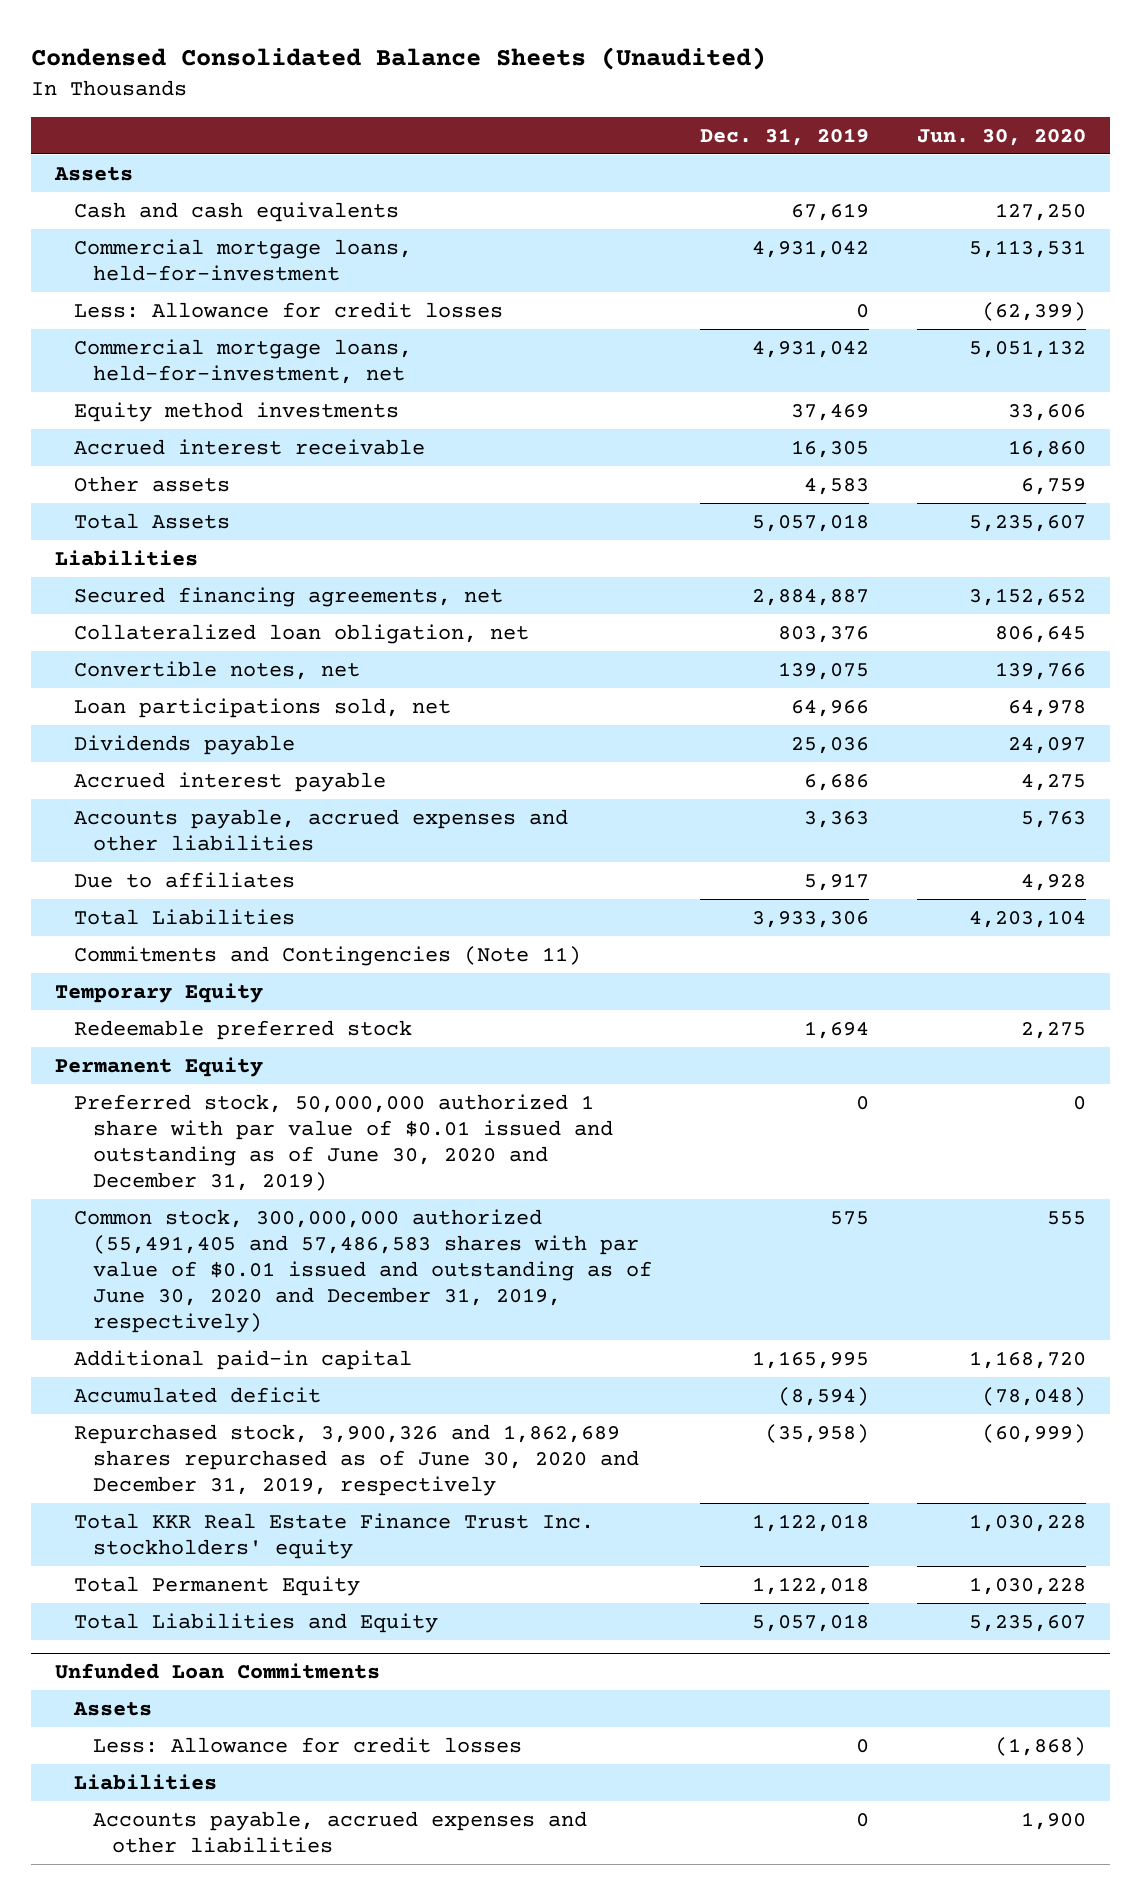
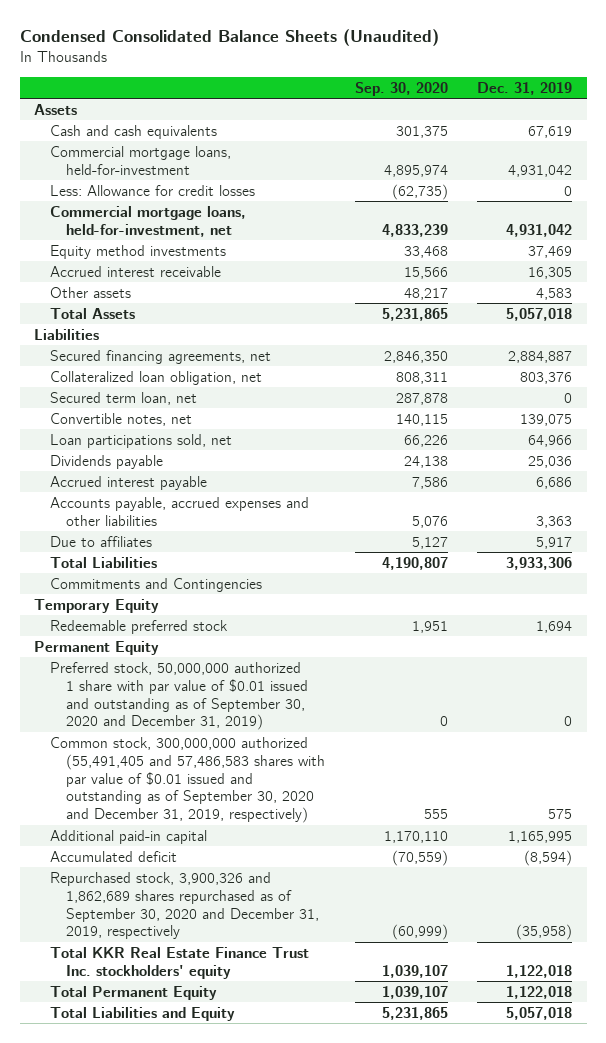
[917,128,1087,146] Jun. 30, 2020 -> none
none -> [354,81,448,96] Sep. 30, 2020
none -> [50,391,198,405] Secured term loan, net
[74,945,582,966] Commitments and Contingencies (Note 11) -> [50,577,263,592] Commitments and Contingencies
[74,1093,614,1191] Preferred stock, 50,000,000 authorized 1 share with par value of $0.01 issued and outstanding as of June 30, 2020 and December 31, 2019) -> [50,661,309,731] Preferred stock, 50,000,000 authorized 1 share with par value of $0.01 issued and outstanding as of September 30, 2020 and December 31, 2019)
[74,1208,653,1333] Common stock, 300,000,000 authorized (55,491,405 and 57,486,583 shares with par value of $0.01 issued and outstanding as of June 30, 2020 and December 31, 2019, respectively) -> [50,736,326,824] Common stock, 300,000,000 authorized (55,491,405 and 57,486,583 shares with par value of $0.01 issued and outstanding as of September 30, 2020 and December 31, 2019, respectively)
[74,1423,640,1496] Repurchased stock, 3,900,326 and 1,862,689 shares repurchased as of June 30, 2020 and December 31, 2019, respectively -> [50,871,320,940] Repurchased stock, 3,900,326 and 1,862,689 shares repurchased as of September 30, 2020 and December 31, 2019, respectively
[55,1662,381,1679] Unfunded Loan Commitments -> none
[73,1701,153,1716] Assets -> none
[93,1736,523,1753] Less: Allowance for credit losses -> none
[74,1773,218,1790] Liabilities -> none
[93,1810,588,1853] Accounts payable, accrued expenses and other liabilities -> none

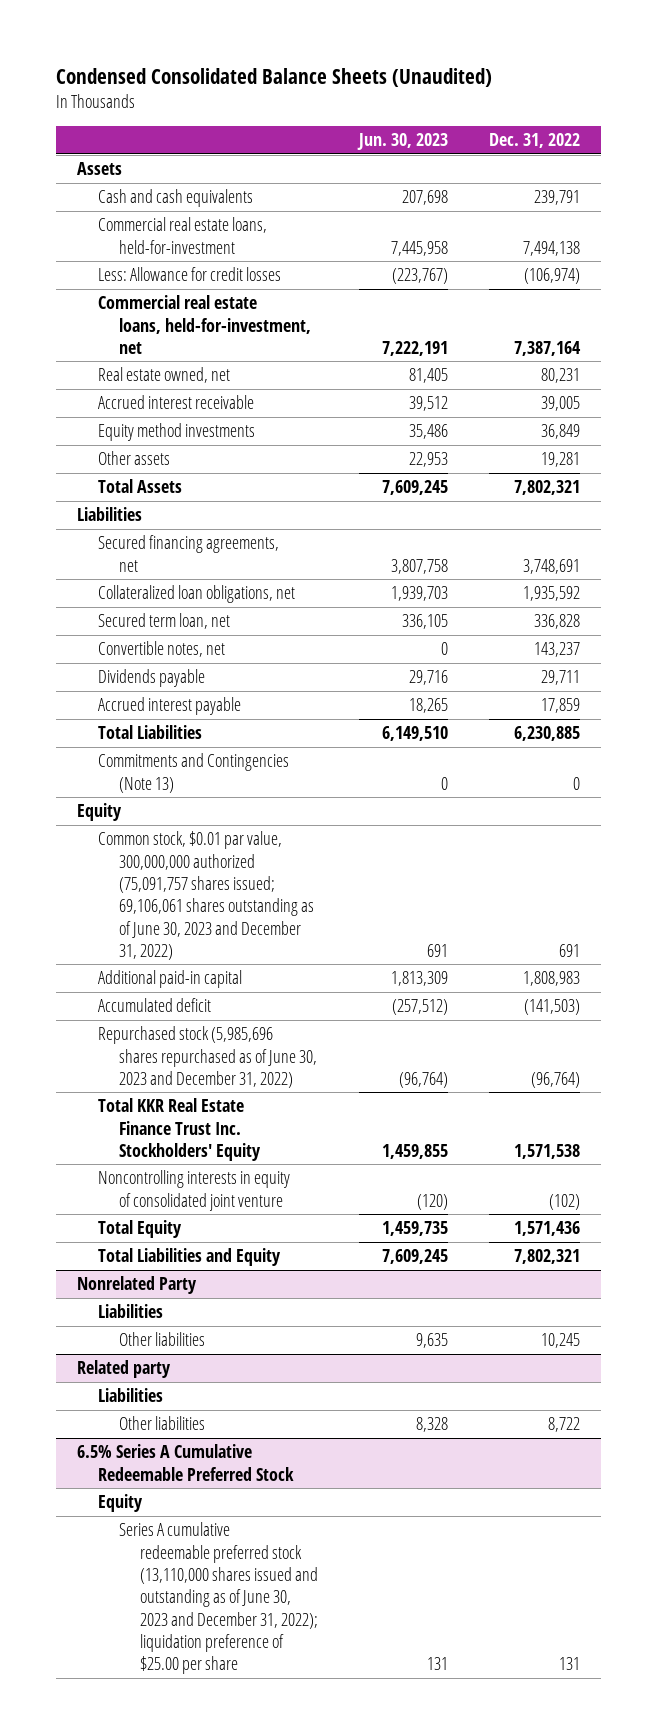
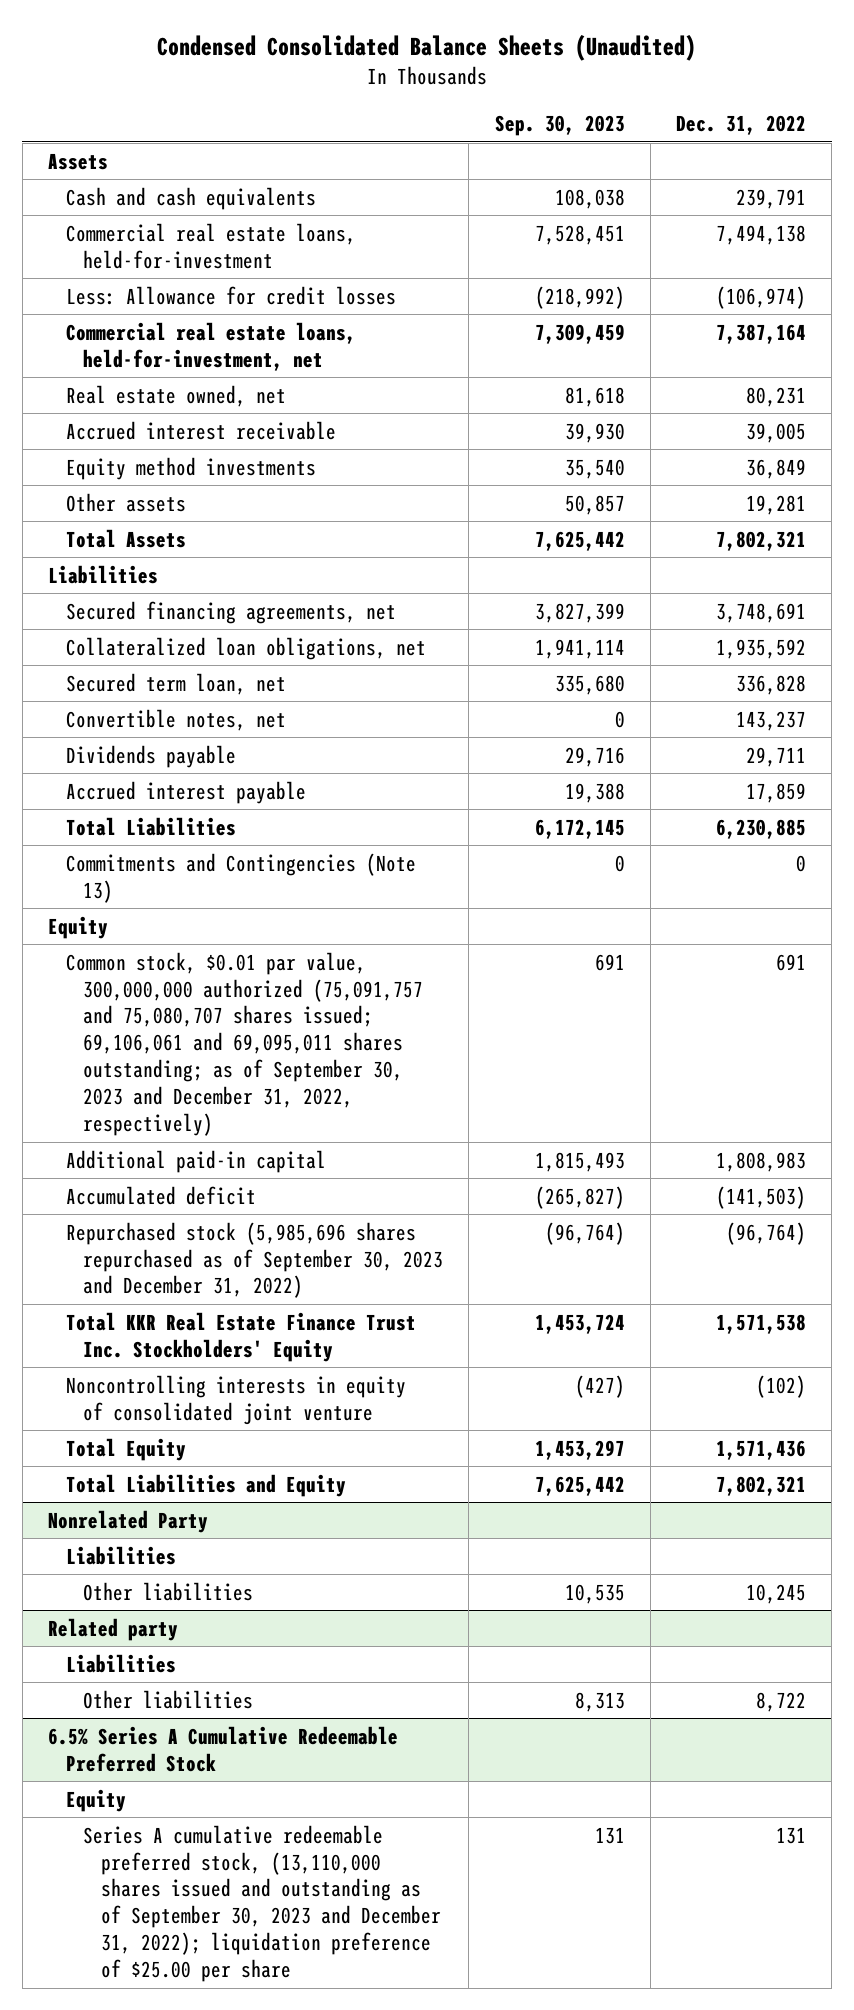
[357,133,449,151] Jun. 30, 2023 -> none
none -> [494,115,625,137] Sep. 30, 2023
[97,831,315,960] Common stock, $0.01 par value, 300,000,000 authorized (75,091,757 shares issued; 69,106,061 shares outstanding as of June 30, 2023 and December 31, 2022) -> [65,951,424,1136] Common stock, $0.01 par value, 300,000,000 authorized (75,091,757 and 75,080,707 shares issued; 69,106,061 and 69,095,011 shares outstanding; as of September 30, 2023 and December 31, 2022, respectively)
[97,1026,318,1088] Repurchased stock (5,985,696 shares repurchased as of June 30, 2023 and December 31, 2022) -> [65,1221,444,1299] Repurchased stock (5,985,696 shares repurchased as of September 30, 2023 and December 31, 2022)
[119,1522,319,1675] Series A cumulative redeemable preferred stock (13,110,000 shares issued and outstanding as of June 30, 2023 and December 31, 2022); liquidation preference of $25.00 per share -> [83,1824,441,1983] Series A cumulative redeemable preferred stock, (13,110,000 shares issued and outstanding as of September 30, 2023 and December 31, 2022); liquidation preference of $25.00 per share

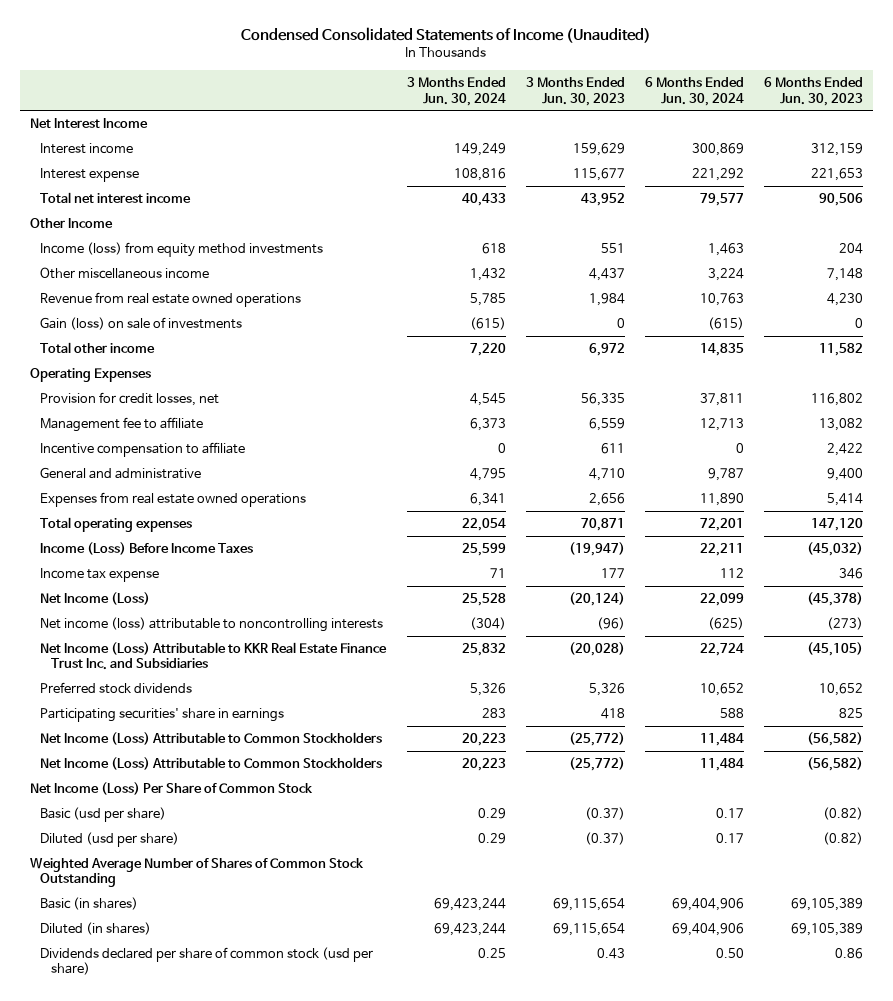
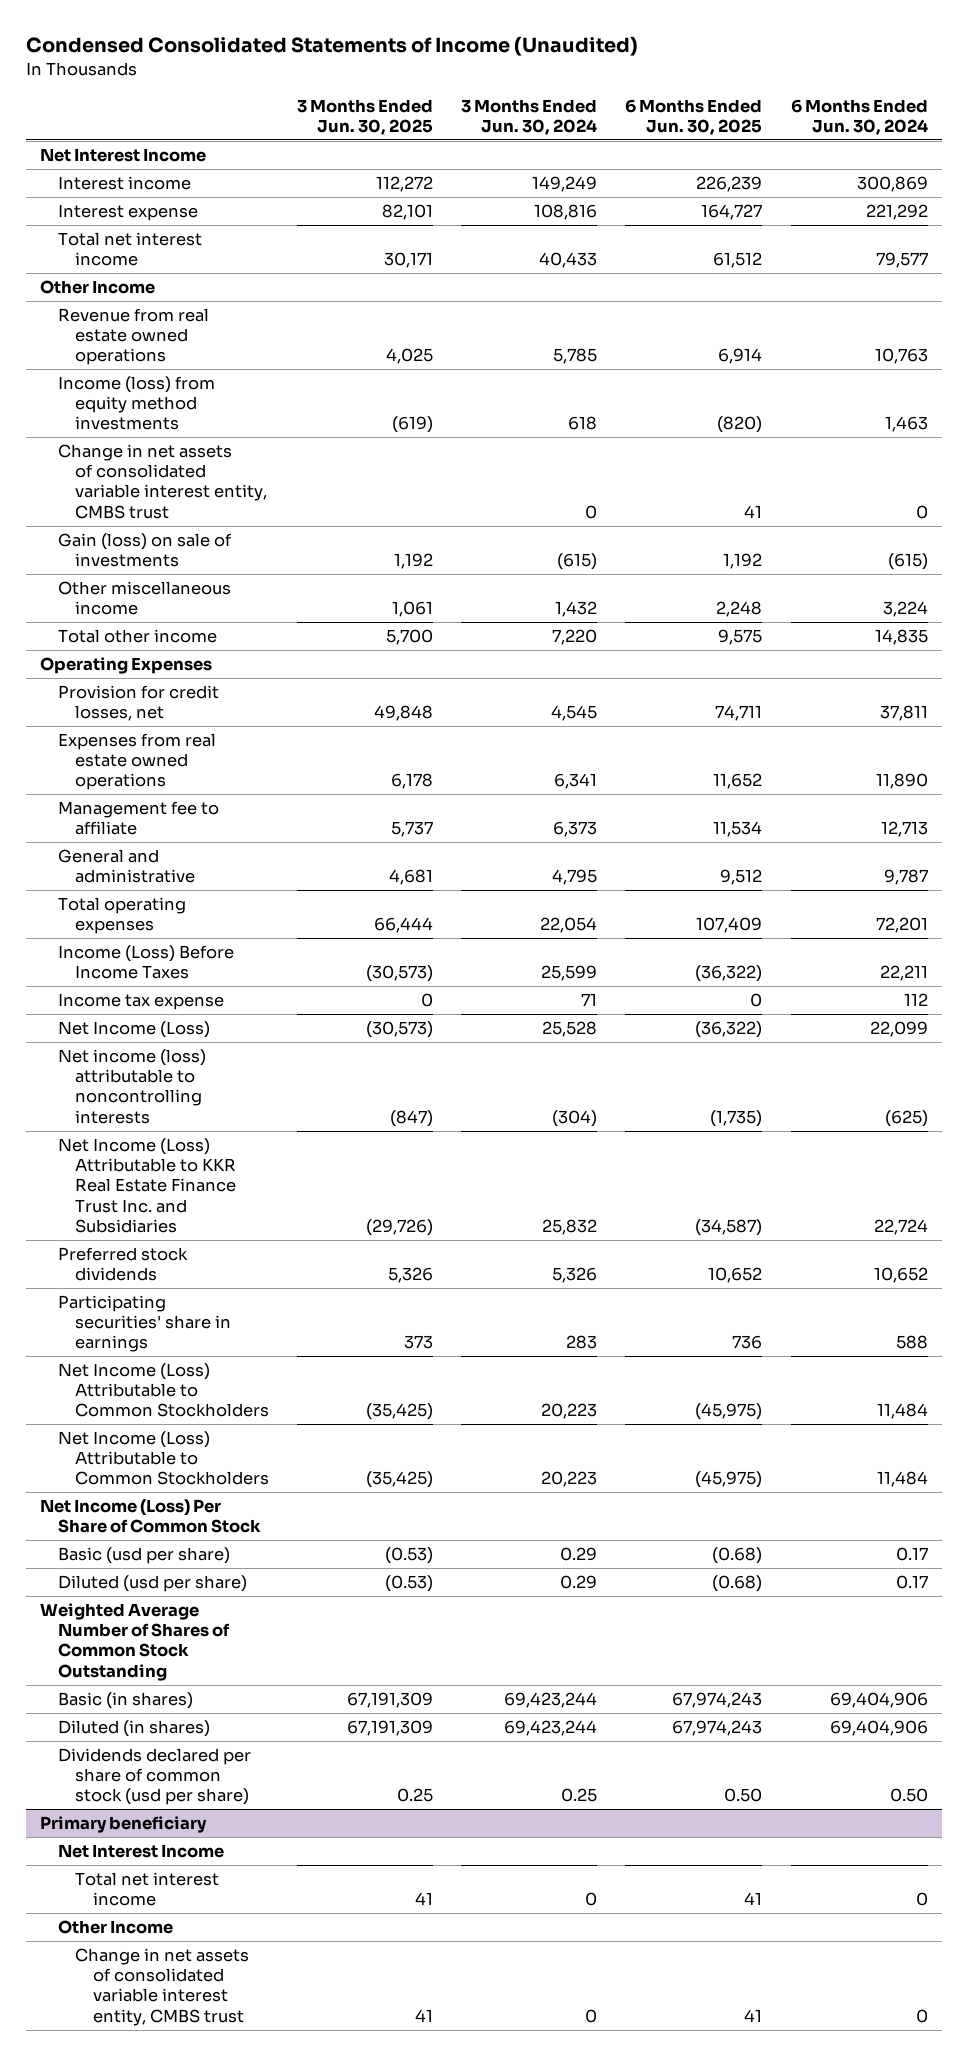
[525,77,625,106] 3 Months Ended Jun. 30, 2023 -> none
[763,77,863,106] 6 Months Ended Jun. 30, 2023 -> none
none -> [297,98,434,135] 3 Months Ended Jun. 30, 2025
none -> [625,98,763,135] 6 Months Ended Jun. 30, 2025
[40,241,324,257] Income (loss) from equity method investments -> [57,376,215,431] Income (loss) from equity method investments
none -> [57,444,268,519] Change in net assets of consolidated variable interest entity, CMBS trust
[40,266,210,279] Other miscellaneous income -> [57,581,231,616] Other miscellaneous income
[40,491,307,507] Expenses from real estate owned operations -> [57,733,216,791] Expenses from real estate owned operations
[40,441,246,457] Incentive compensation to affiliate -> none
none -> [40,1816,208,1834] Primary beneficiary
none -> [57,1844,224,1859] Net Interest Income
none -> [75,1872,220,1907] Total net interest income
none -> [57,1920,173,1935] Other Income
none -> [75,1948,250,2026] Change in net assets of consolidated variable interest entity, CMBS trust

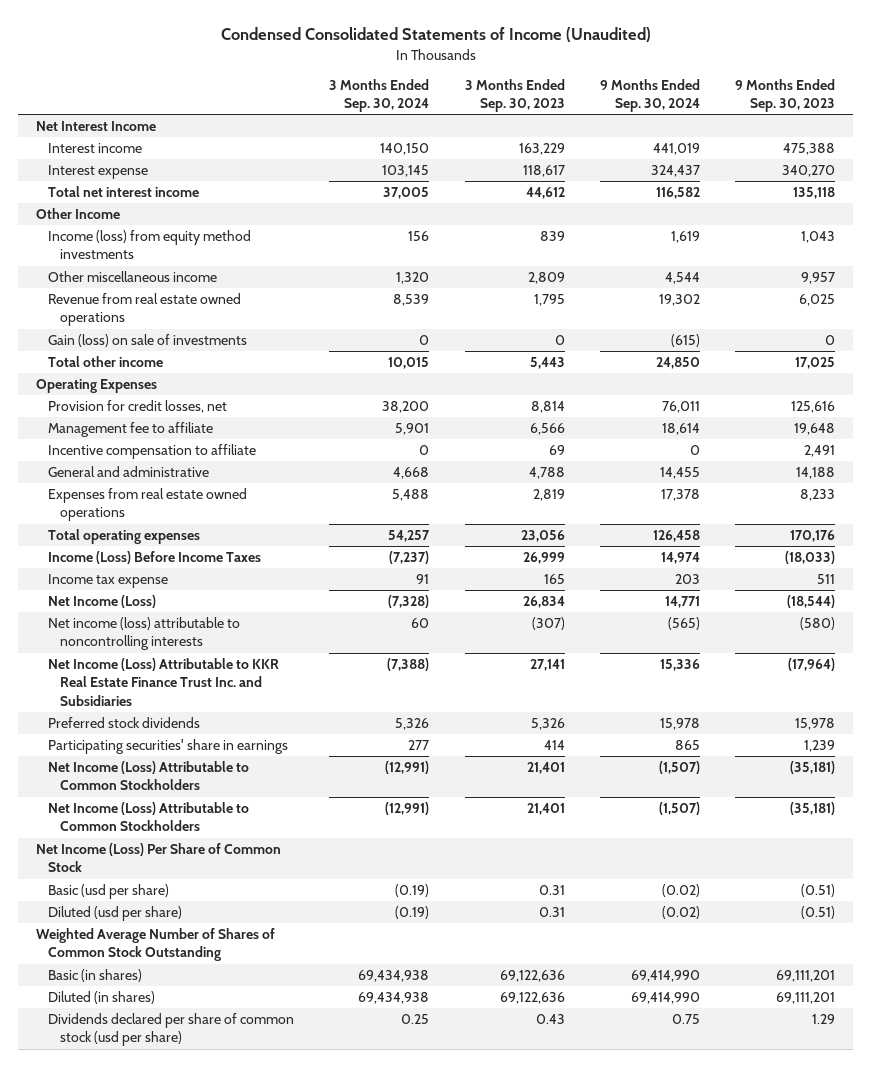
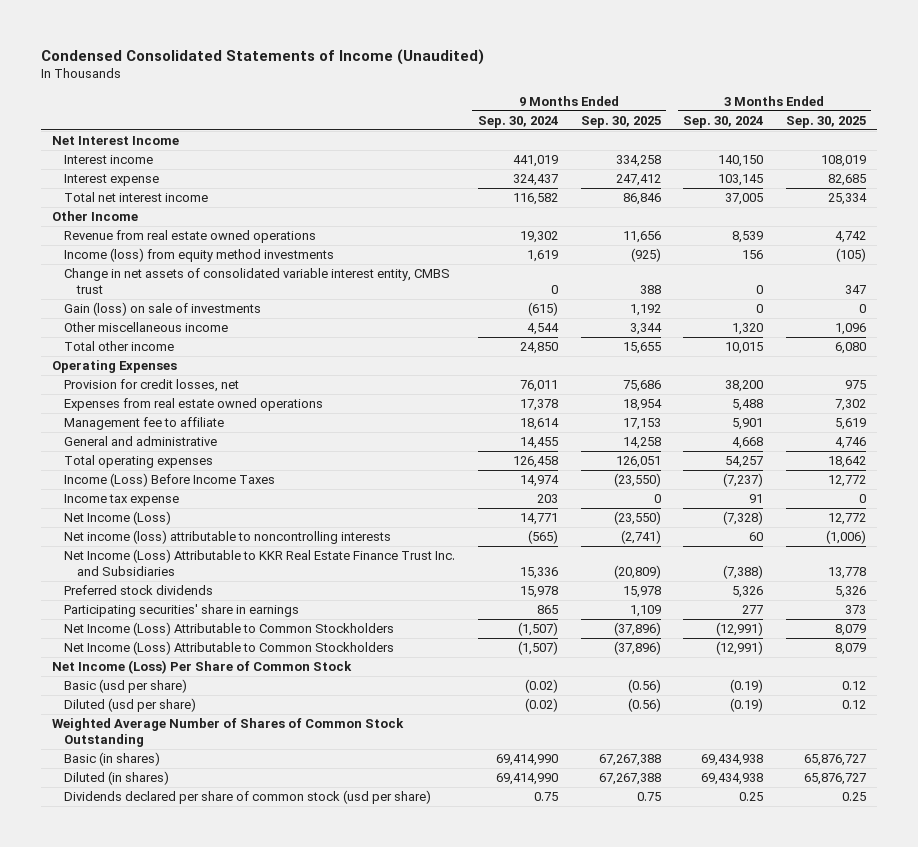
[464,78,565,113] 3 Months Ended Sep. 30, 2023 -> none
[735,78,836,113] 9 Months Ended Sep. 30, 2023 -> none
none -> [580,115,661,128] Sep. 30, 2025
none -> [785,115,866,128] Sep. 30, 2025
[48,230,252,260] Income (loss) from equity method investments -> [64,248,335,263] Income (loss) from equity method investments
none -> [64,268,451,294] Change in net assets of consolidated variable interest entity, CMBS trust
[48,271,218,283] Other miscellaneous income -> [64,322,229,333] Other miscellaneous income
[48,488,248,522] Expenses from real estate owned operations -> [64,398,324,412] Expenses from real estate owned operations
[48,444,257,460] Incentive compensation to affiliate -> none

